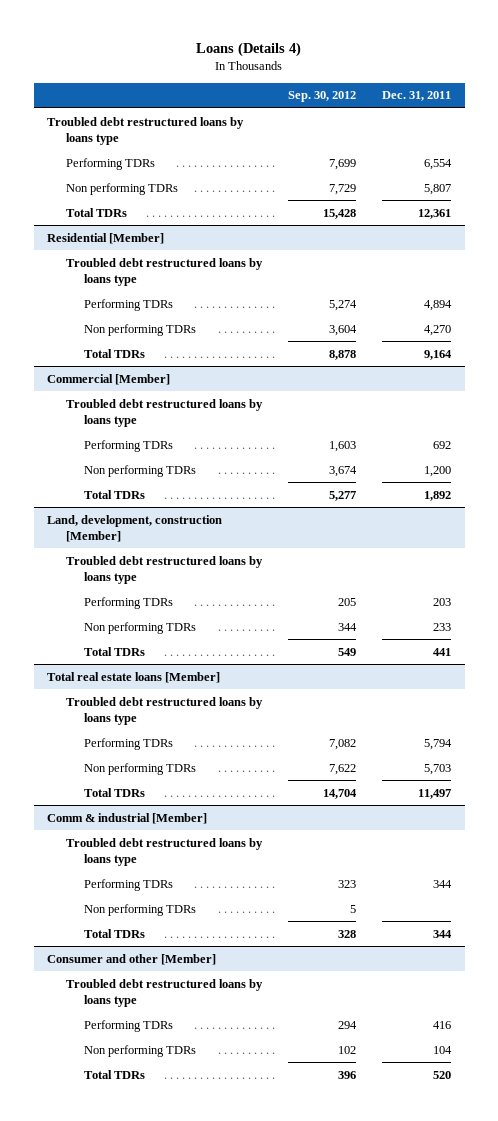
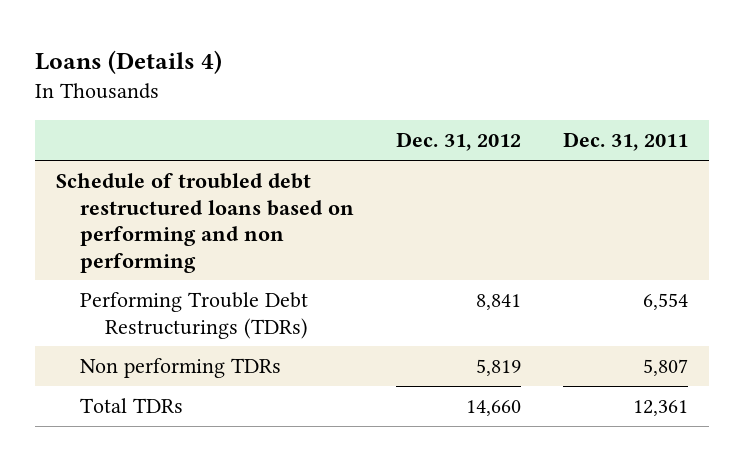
[288,91,357,103] Sep. 30, 2012 -> none
none -> [396,132,522,152] Dec. 31, 2012
[47,116,245,145] Troubled debt restructured loans by loans type -> none
none -> [55,173,355,273] Schedule of troubled debt restructured loans based on performing and non performing
[65,157,155,170] Performing TDRs -> [80,292,309,339] Performing Trouble Debt Restructurings (TDRs)
[47,232,165,244] Residential [Member] -> none
[65,257,263,286] Troubled debt restructured loans by loans type -> none
[84,298,174,311] Performing TDRs -> none
[84,323,197,336] Non performing TDRs -> none
[84,348,146,358] Total TDRs -> none
[47,373,171,385] Commercial [Member] -> none
[65,398,263,427] Troubled debt restructured loans by loans type -> none
[84,439,174,452] Performing TDRs -> none
[84,464,197,477] Non performing TDRs -> none
[84,489,146,499] Total TDRs -> none
[47,514,223,542] Land, development, construction [Member] -> none
[65,555,263,584] Troubled debt restructured loans by loans type -> none
[84,596,174,609] Performing TDRs -> none
[84,621,197,634] Non performing TDRs -> none
[84,646,146,656] Total TDRs -> none
[47,671,221,683] Total real estate loans [Member] -> none
[65,696,263,725] Troubled debt restructured loans by loans type -> none
[84,737,174,750] Performing TDRs -> none
[84,762,197,775] Non performing TDRs -> none
[84,787,146,797] Total TDRs -> none
[47,812,208,824] Comm & industrial [Member] -> none
[65,837,263,866] Troubled debt restructured loans by loans type -> none
[84,878,174,891] Performing TDRs -> none
[84,903,197,916] Non performing TDRs -> none
[84,928,146,938] Total TDRs -> none
[47,953,217,965] Consumer and other [Member] -> none
[65,978,263,1007] Troubled debt restructured loans by loans type -> none
[84,1019,174,1032] Performing TDRs -> none
[84,1044,197,1057] Non performing TDRs -> none
[84,1069,146,1079] Total TDRs -> none

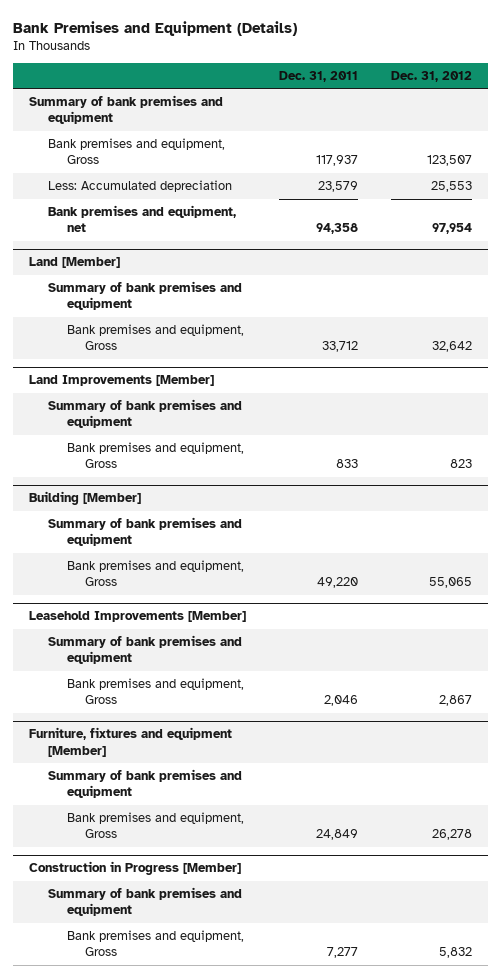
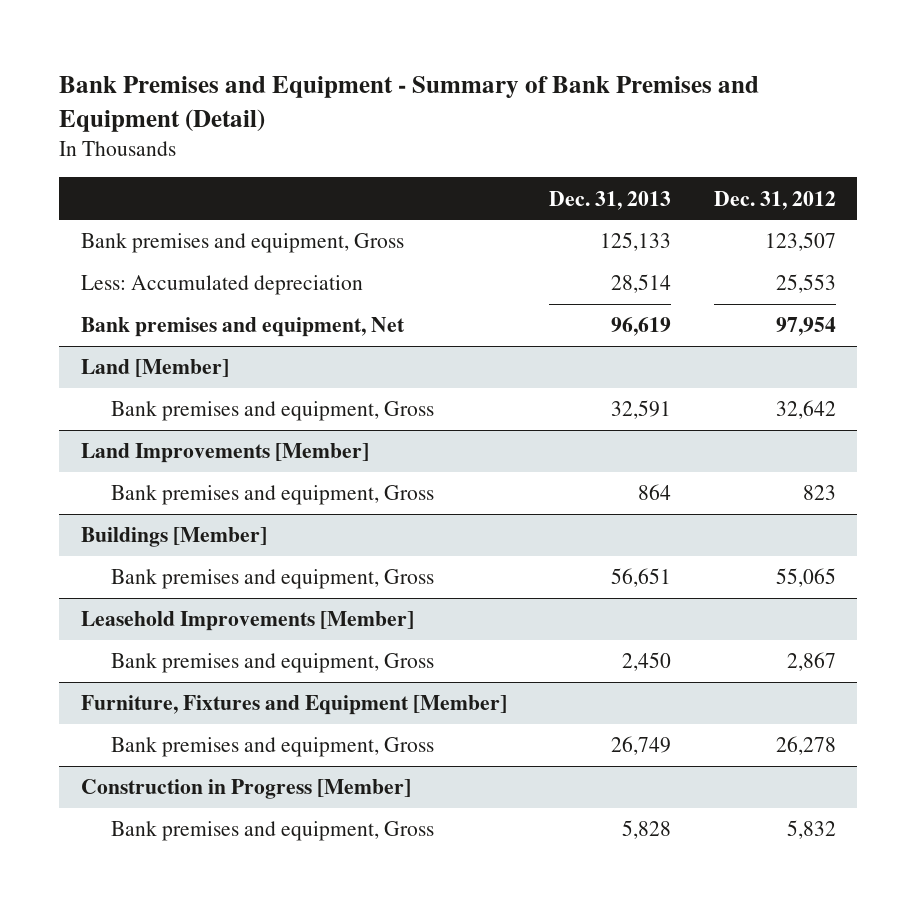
[12,20,297,36] Bank Premises and Equipment (Details) -> [59,75,760,132] Bank Premises and Equipment - Summary of Bank Premises and Equipment (Detail)
[278,70,358,82] Dec. 31, 2011 -> none
none -> [549,190,672,210] Dec. 31, 2013
[29,95,224,125] Summary of bank premises and equipment -> none
[47,205,236,233] Bank premises and equipment, net -> [80,317,405,338] Bank premises and equipment, Net
[47,281,242,311] Summary of bank premises and equipment -> none
[47,399,242,429] Summary of bank premises and equipment -> none
[47,517,242,547] Summary of bank premises and equipment -> none
[29,491,142,506] Building [Member] -> [80,527,267,548] Buildings [Member]
[47,635,242,665] Summary of bank premises and equipment -> none
[47,769,242,799] Summary of bank premises and equipment -> none
[29,727,233,757] Furniture, fixtures and equipment [Member] -> [80,695,507,716] Furniture, Fixtures and Equipment [Member]
[47,887,242,917] Summary of bank premises and equipment -> none

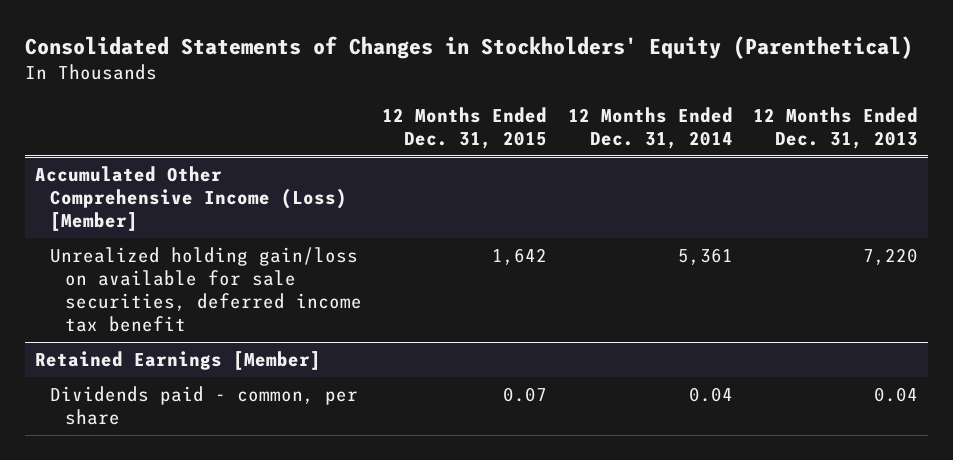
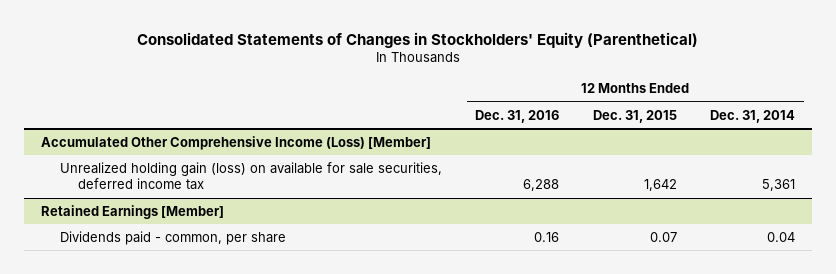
[752,106,918,149] 12 Months Ended Dec. 31, 2013 -> none
none -> [475,109,560,123] Dec. 31, 2016
[50,247,362,333] Unrealized holding gain/loss on available for sale securities, deferred income tax benefit -> [59,161,442,191] Unrealized holding gain (loss) on available for sale securities, deferred income tax

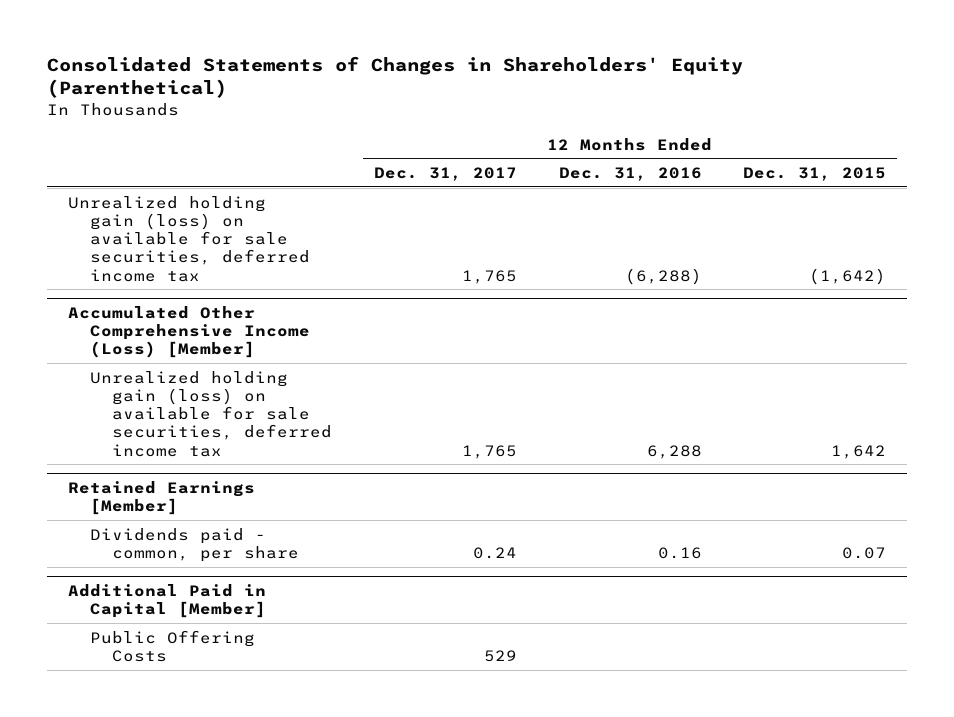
[137,31,699,48] Consolidated Statements of Changes in Stockholders' Equity (Parenthetical) -> [46,55,743,99] Consolidated Statements of Changes in Shareholders' Equity (Parenthetical)
[710,109,796,123] Dec. 31, 2014 -> none
none -> [373,167,517,182] Dec. 31, 2017
none -> [67,195,310,282] Unrealized holding gain (loss) on available for sale securities, deferred income tax
none -> [67,583,266,618] Additional Paid in Capital [Member]
none -> [89,629,255,662] Public Offering Costs

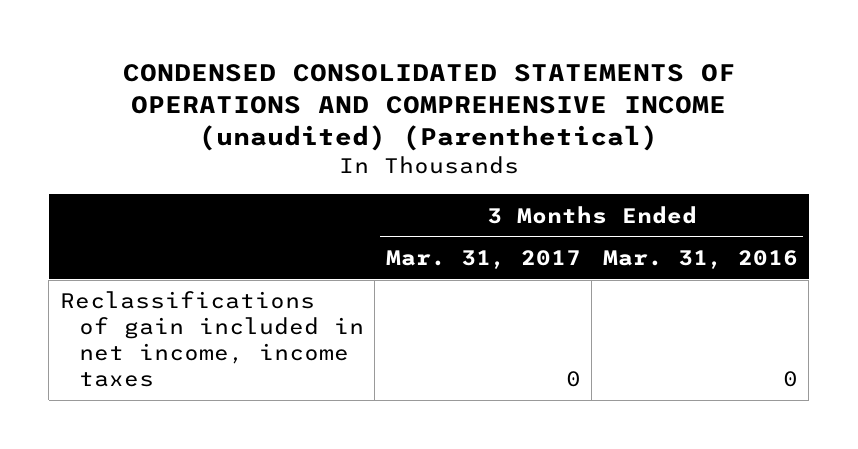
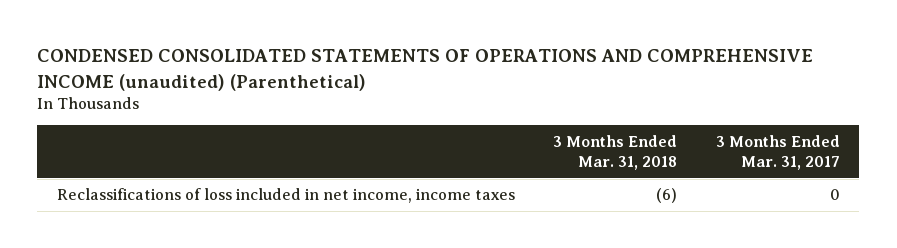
[602,249,798,269] Mar. 31, 2016 -> none
none -> [553,134,678,171] 3 Months Ended Mar. 31, 2018
[59,291,364,387] Reclassifications of gain included in net income, income taxes -> [56,188,515,204] Reclassifications of loss included in net income, income taxes

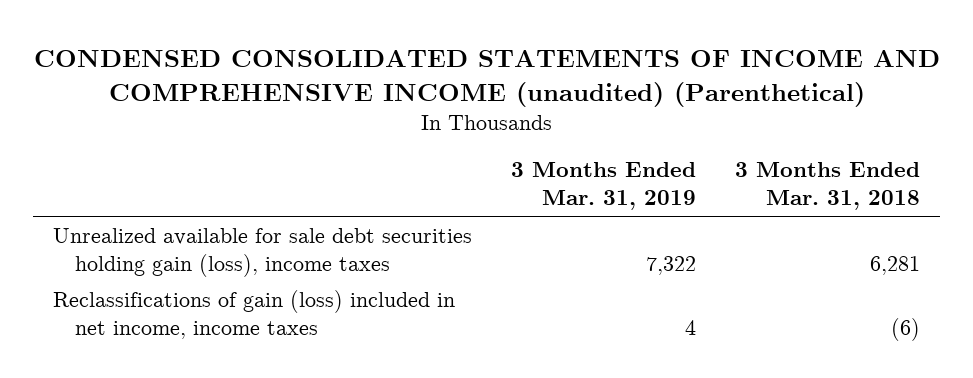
[37,49,814,91] CONDENSED CONSOLIDATED STATEMENTS OF OPERATIONS AND COMPREHENSIVE INCOME (unaudited) (Parenthetical) -> [33,49,940,107] CONDENSED CONSOLIDATED STATEMENTS OF INCOME AND COMPREHENSIVE INCOME (unaudited) (Parenthetical)
[715,134,840,171] 3 Months Ended Mar. 31, 2017 -> none
none -> [511,162,697,211] 3 Months Ended Mar. 31, 2019
none -> [52,227,472,277] Unrealized available for sale debt securities holding gain (loss), income taxes
[56,188,515,204] Reclassifications of loss included in net income, income taxes -> [52,289,455,339] Reclassifications of gain (loss) included in net income, income taxes

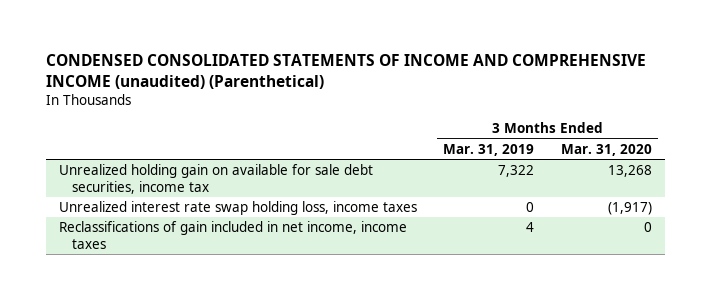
[735,162,921,211] 3 Months Ended Mar. 31, 2018 -> none
none -> [560,143,652,156] Mar. 31, 2020
[52,227,472,277] Unrealized available for sale debt securities holding gain (loss), income taxes -> [59,163,374,194] Unrealized holding gain on available for sale debt securities, income tax
none -> [59,200,418,215] Unrealized interest rate swap holding loss, income taxes
[52,289,455,339] Reclassifications of gain (loss) included in net income, income taxes -> [59,220,408,249] Reclassifications of gain included in net income, income taxes

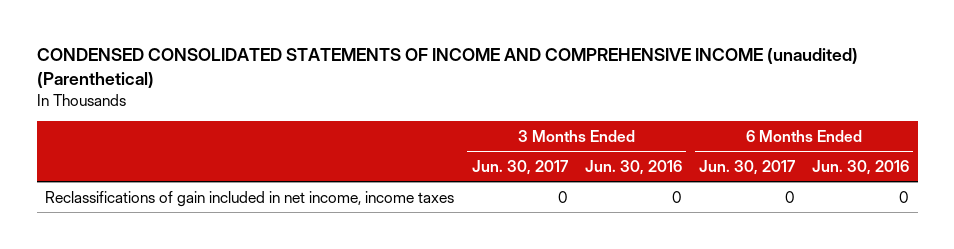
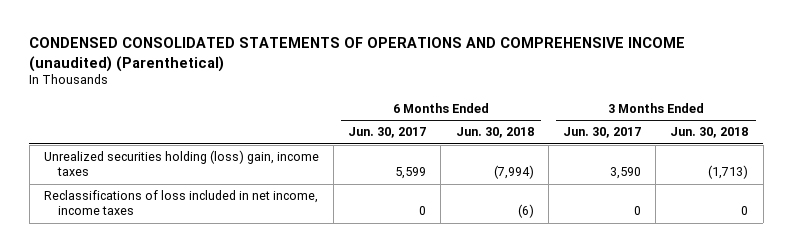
[36,47,858,88] CONDENSED CONSOLIDATED STATEMENTS OF INCOME AND COMPREHENSIVE INCOME (unaudited) (Parenthetical) -> [29,37,686,72] CONDENSED CONSOLIDATED STATEMENTS OF OPERATIONS AND COMPREHENSIVE INCOME (unaudited) (Parenthetical)
[584,159,682,175] Jun. 30, 2016 -> none
[811,159,909,175] Jun. 30, 2016 -> none
none -> [455,127,534,139] Jun. 30, 2018
none -> [670,127,749,139] Jun. 30, 2018
none -> [43,150,319,177] Unrealized securities holding (loss) gain, income taxes
[45,190,455,207] Reclassifications of gain included in net income, income taxes -> [43,190,318,216] Reclassifications of loss included in net income, income taxes

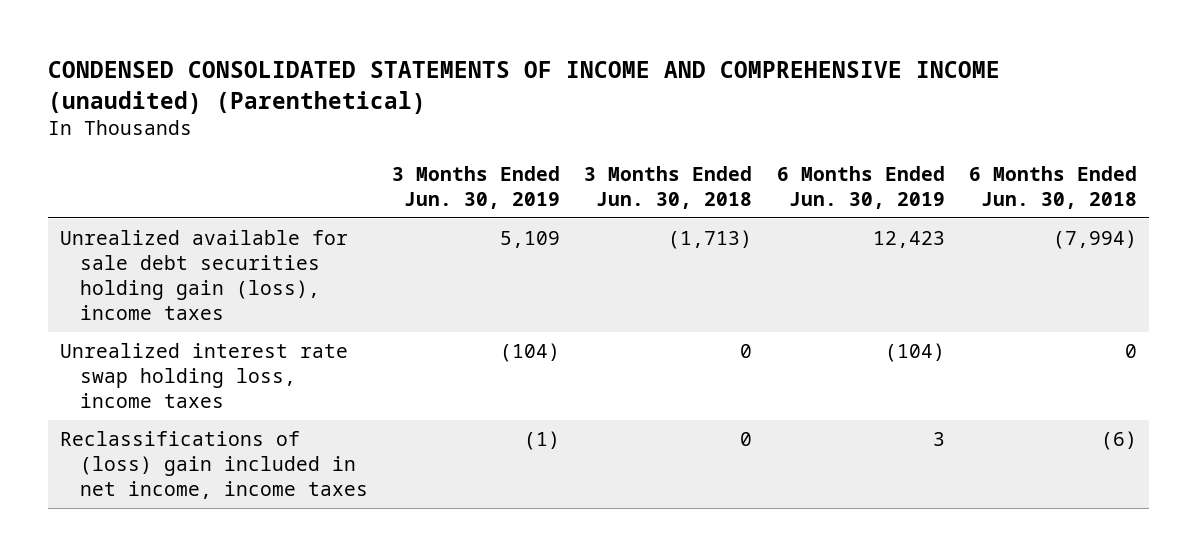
[29,37,686,72] CONDENSED CONSOLIDATED STATEMENTS OF OPERATIONS AND COMPREHENSIVE INCOME (unaudited) (Parenthetical) -> [47,61,1000,114] CONDENSED CONSOLIDATED STATEMENTS OF INCOME AND COMPREHENSIVE INCOME (unaudited) (Parenthetical)
[348,127,427,139] Jun. 30, 2017 -> none
[562,127,641,139] Jun. 30, 2017 -> none
none -> [392,165,561,209] 3 Months Ended Jun. 30, 2019
none -> [776,165,945,209] 6 Months Ended Jun. 30, 2019
[43,150,319,177] Unrealized securities holding (loss) gain, income taxes -> [59,229,348,321] Unrealized available for sale debt securities holding gain (loss), income taxes
none -> [59,342,348,409] Unrealized interest rate swap holding loss, income taxes
[43,190,318,216] Reclassifications of loss included in net income, income taxes -> [59,430,368,500] Reclassifications of (loss) gain included in net income, income taxes

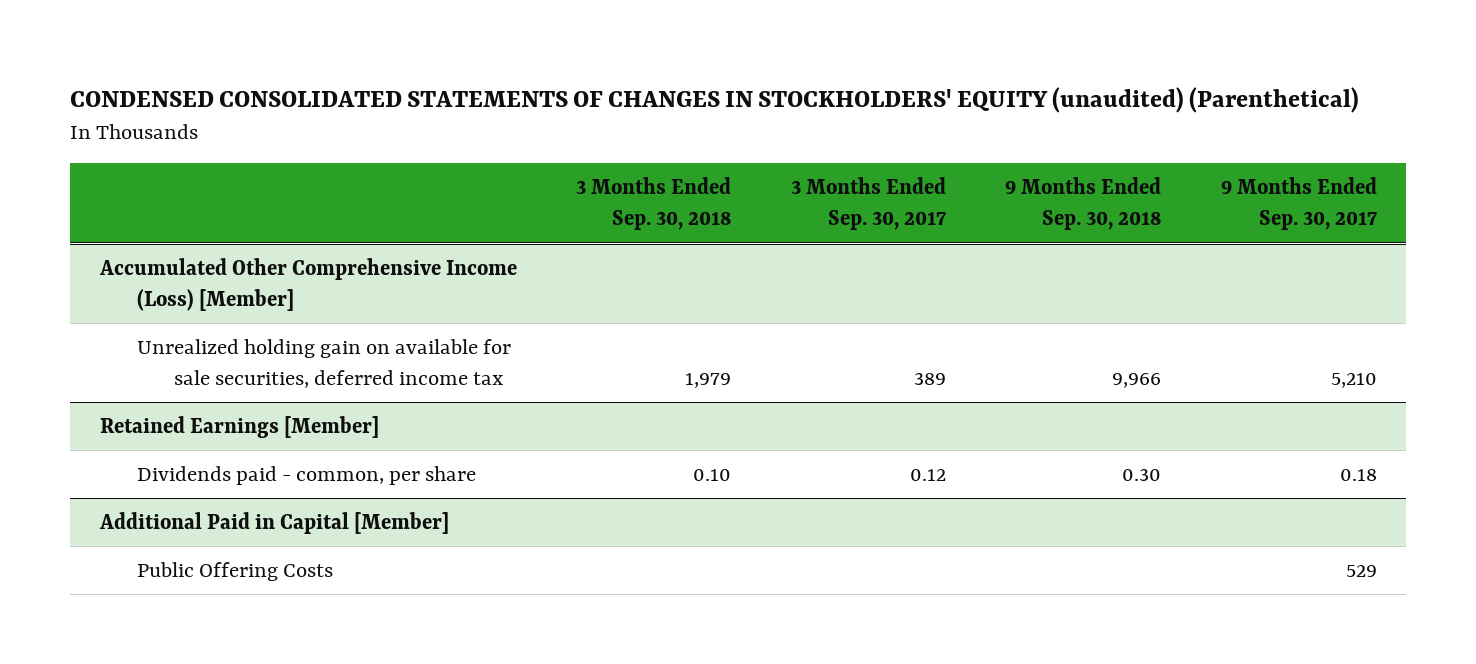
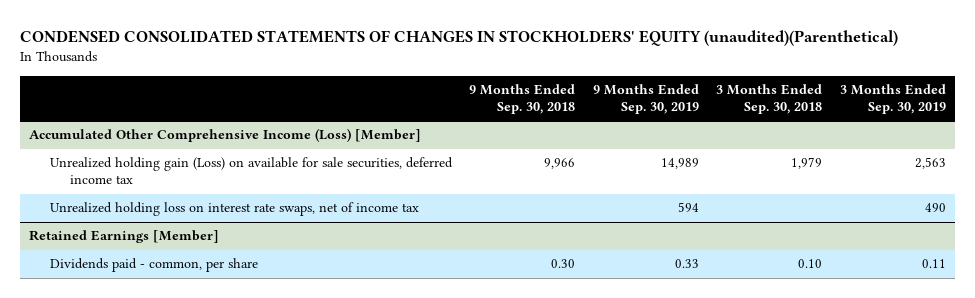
[70,87,1360,114] CONDENSED CONSOLIDATED STATEMENTS OF CHANGES IN STOCKHOLDERS' EQUITY (unaudited) (Parenthetical) -> [20,30,899,47] CONDENSED CONSOLIDATED STATEMENTS OF CHANGES IN STOCKHOLDERS' EQUITY (unaudited)(Parenthetical)
[790,177,946,231] 3 Months Ended Sep. 30, 2017 -> none
[1220,177,1377,231] 9 Months Ended Sep. 30, 2017 -> none
none -> [592,84,699,115] 9 Months Ended Sep. 30, 2019
none -> [839,84,946,115] 3 Months Ended Sep. 30, 2019
[136,338,511,388] Unrealized holding gain on available for sale securities, deferred income tax -> [49,157,453,185] Unrealized holding gain (Loss) on available for sale securities, deferred income tax
none -> [49,202,419,217] Unrealized holding loss on interest rate swaps, net of income tax
[98,511,449,534] Additional Paid in Capital [Member] -> none
[136,561,333,581] Public Offering Costs -> none

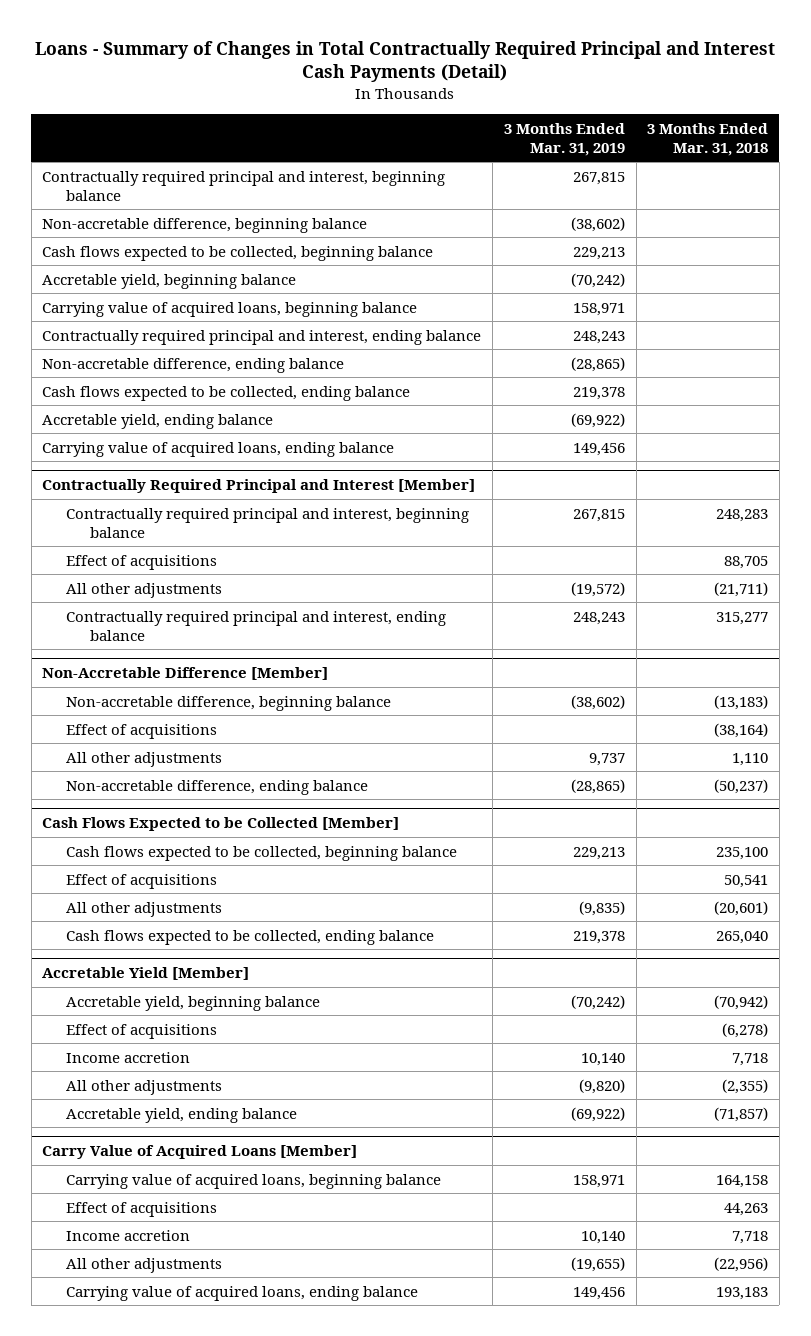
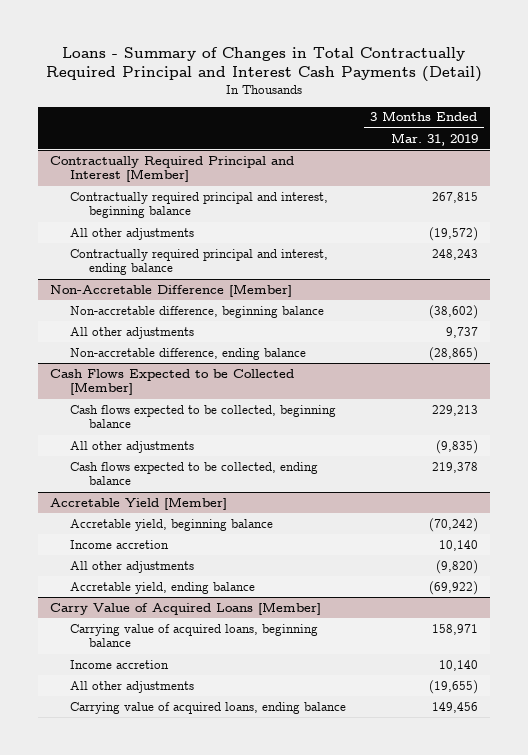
[647,122,769,156] 3 Months Ended Mar. 31, 2018 -> none
[42,170,446,201] Contractually required principal and interest, beginning balance -> none
[42,217,368,233] Non-accretable difference, beginning balance -> none
[42,245,434,261] Cash flows expected to be collected, beginning balance -> none
[42,273,297,289] Accretable yield, beginning balance -> none
[42,301,418,317] Carrying value of acquired loans, beginning balance -> none
[42,329,482,345] Contractually required principal and interest, ending balance -> none
[42,357,345,373] Non-accretable difference, ending balance -> none
[42,385,411,401] Cash flows expected to be collected, ending balance -> none
[42,413,274,429] Accretable yield, ending balance -> none
[42,441,395,457] Carrying value of acquired loans, ending balance -> none
[66,554,218,570] Effect of acquisitions -> none
[66,723,218,739] Effect of acquisitions -> none
[66,873,218,889] Effect of acquisitions -> none
[66,1023,218,1039] Effect of acquisitions -> none
[66,1201,218,1217] Effect of acquisitions -> none

